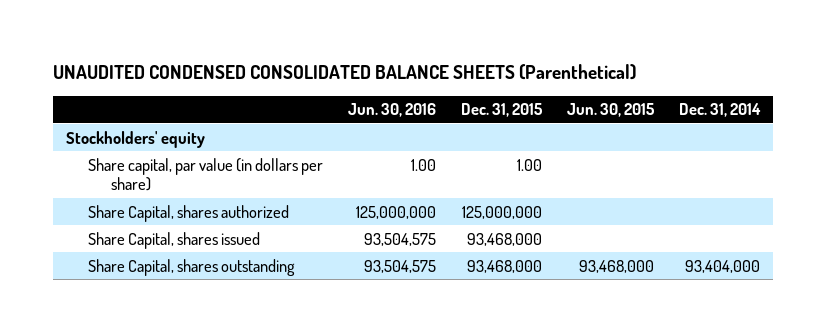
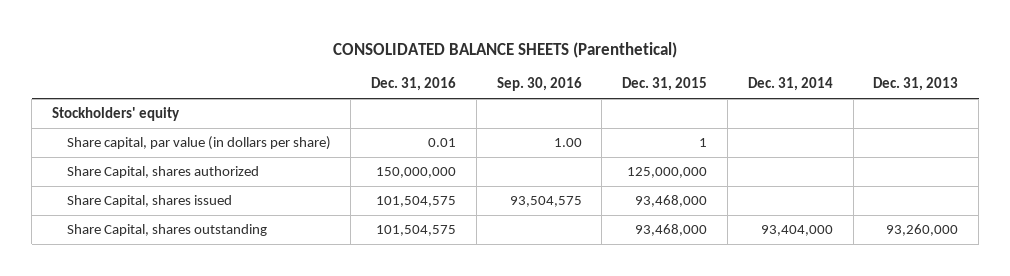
[53,64,637,81] UNAUDITED CONDENSED CONSOLIDATED BALANCE SHEETS (Parenthetical) -> [333,41,678,58] CONSOLIDATED BALANCE SHEETS (Parenthetical)
[348,103,437,118] Jun. 30, 2016 -> none
[567,103,656,118] Jun. 30, 2015 -> none
none -> [371,77,457,92] Dec. 31, 2016
none -> [496,77,582,92] Sep. 30, 2016
none -> [873,77,959,92] Dec. 31, 2013
[517,158,543,171] 1.00 -> [699,138,708,148] 1

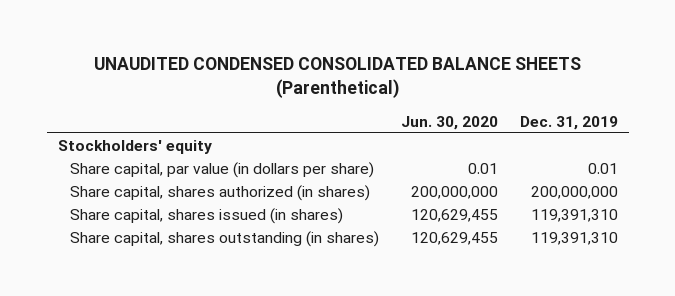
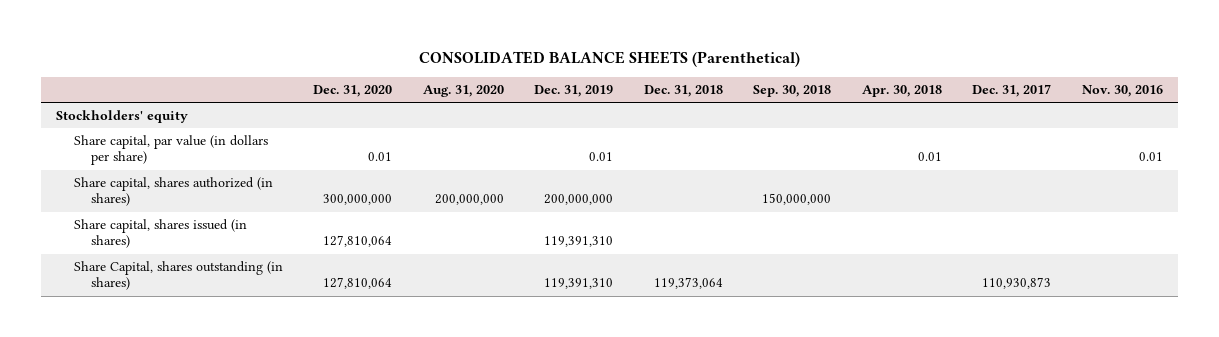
[93,57,581,99] UNAUDITED CONDENSED CONSOLIDATED BALANCE SHEETS (Parenthetical) -> [418,50,800,67] CONSOLIDATED BALANCE SHEETS (Parenthetical)
[400,115,498,130] Jun. 30, 2020 -> none
none -> [313,85,393,98] Dec. 31, 2020
none -> [422,85,504,98] Aug. 31, 2020
none -> [643,85,723,98] Dec. 31, 2018
none -> [753,85,832,98] Sep. 30, 2018
none -> [861,85,942,98] Apr. 30, 2018
none -> [972,84,1052,98] Dec. 31, 2017
none -> [1081,85,1163,98] Nov. 30, 2016
[69,230,379,247] Share capital, shares outstanding (in shares) -> [73,261,283,291] Share Capital, shares outstanding (in shares)

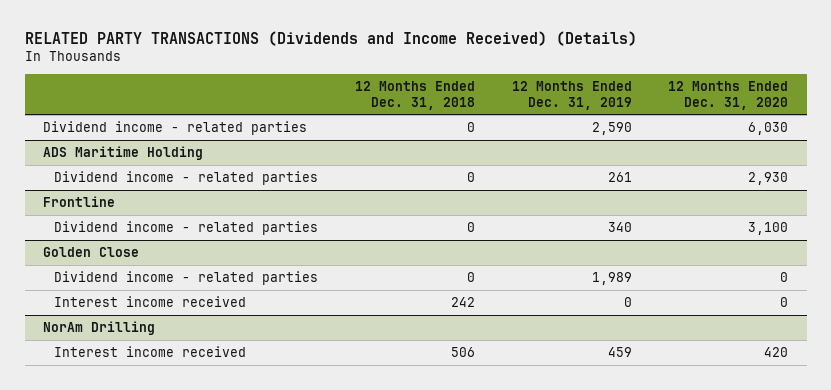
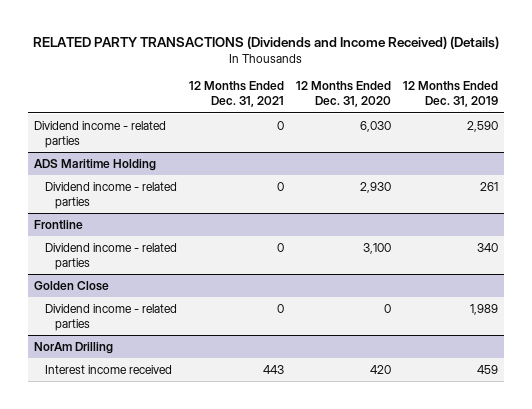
[354,80,475,110] 12 Months Ended Dec. 31, 2018 -> none
none -> [188,81,284,108] 12 Months Ended Dec. 31, 2021
[53,295,246,307] Interest income received -> none

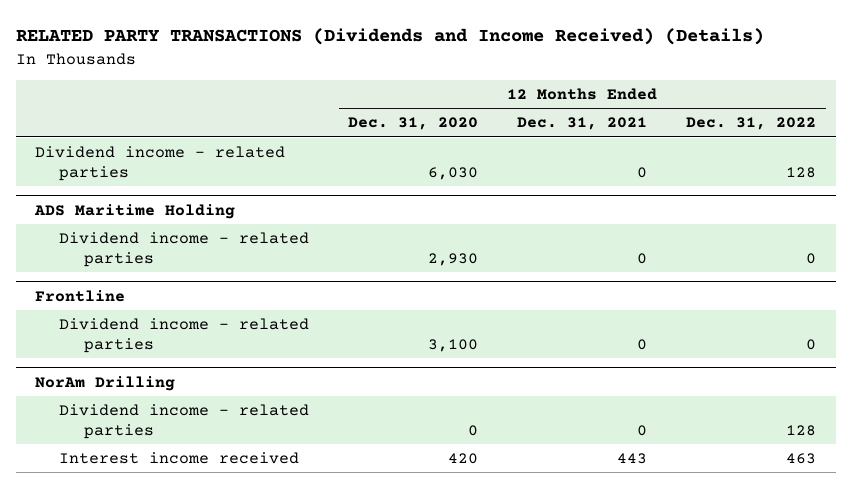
[402,81,498,108] 12 Months Ended Dec. 31, 2019 -> none
none -> [686,117,817,131] Dec. 31, 2022
[34,280,110,291] Golden Close -> none
[44,303,177,332] Dividend income - related parties -> none
none -> [59,403,310,439] Dividend income - related parties

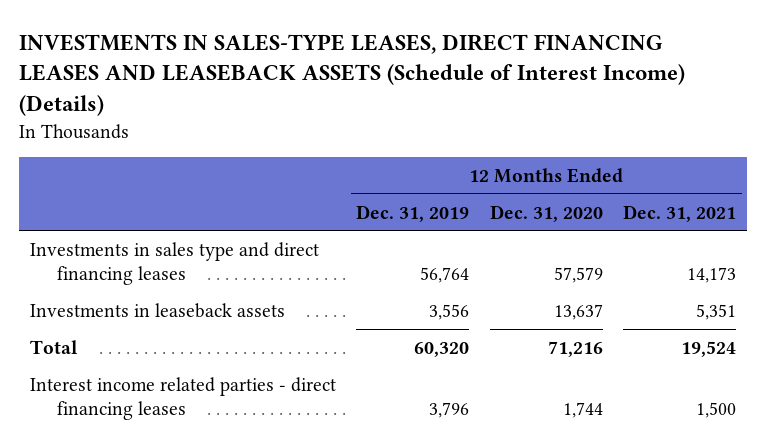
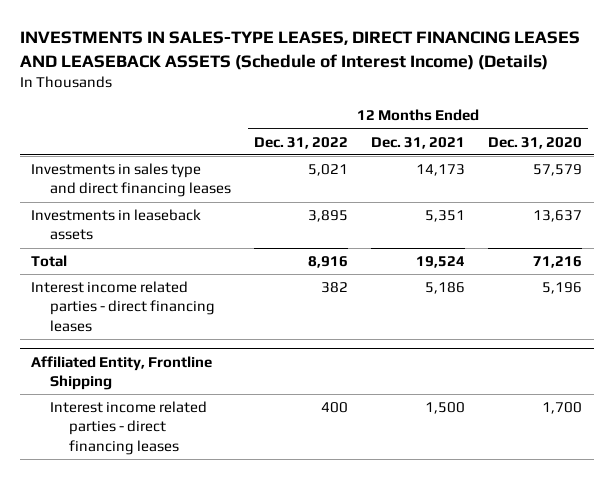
[356,204,470,222] Dec. 31, 2019 -> none
none -> [254,136,349,149] Dec. 31, 2022
[562,401,603,418] 1,744 -> [542,282,583,295] 5,196
[696,401,737,418] 1,500 -> [425,282,466,295] 5,186
none -> [31,355,213,391] Affiliated Entity, Frontline Shipping
none -> [50,401,208,455] Interest income related parties - direct financing leases

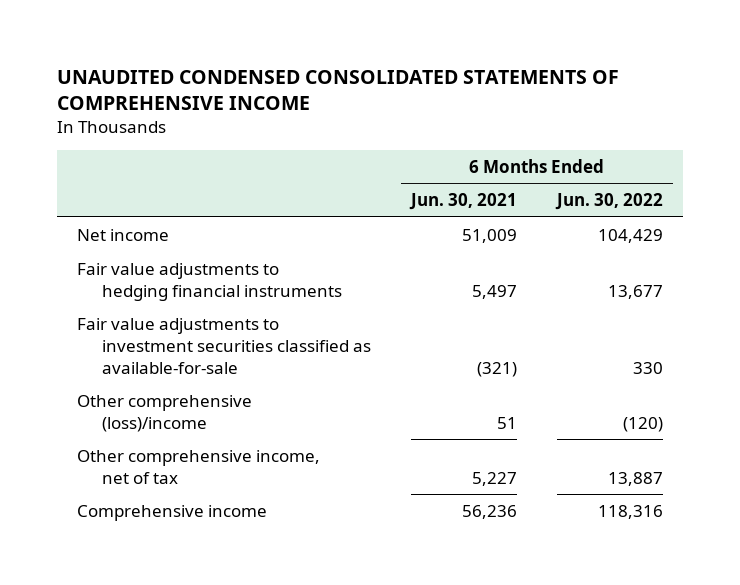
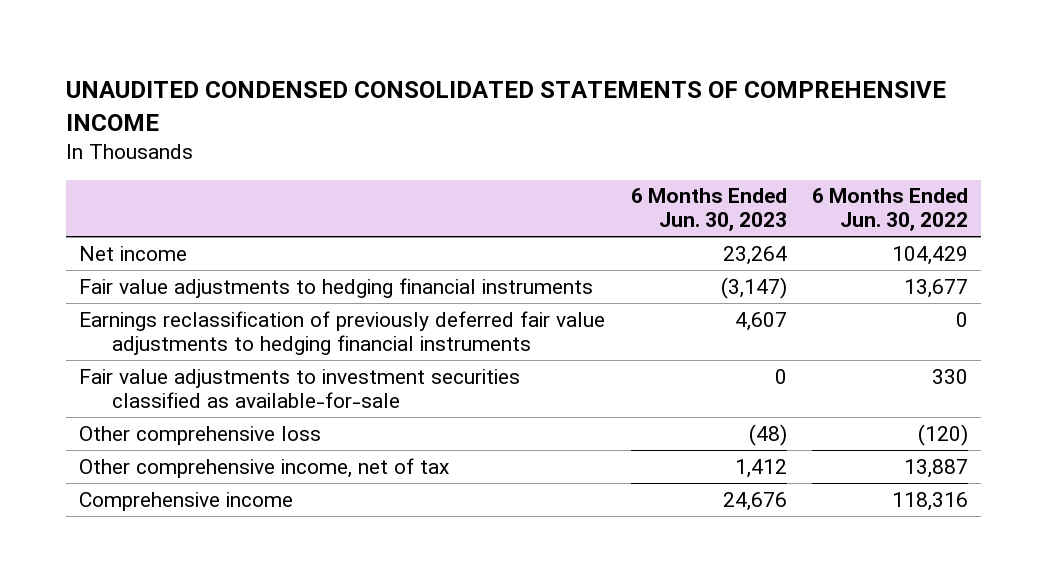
[408,193,517,211] Jun. 30, 2021 -> none
none -> [630,188,787,232] 6 Months Ended Jun. 30, 2023
none -> [78,310,605,355] Earnings reclassification of previously deferred fair value adjustments to hedging financial instruments
[77,394,253,432] Other comprehensive (loss)/income -> [78,425,321,445] Other comprehensive loss

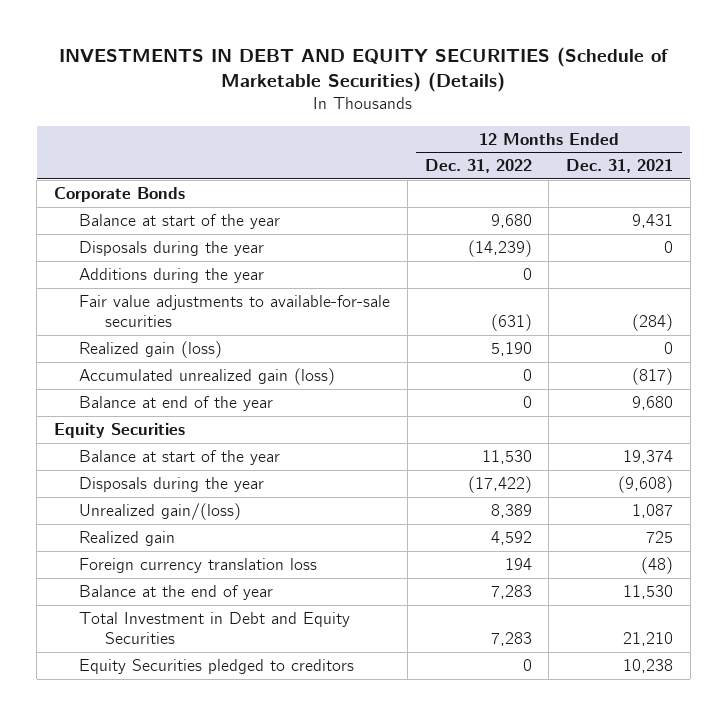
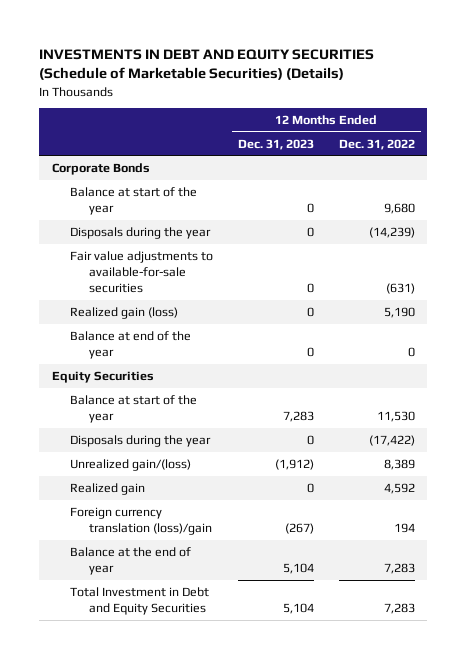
[566,159,674,174] Dec. 31, 2021 -> none
none -> [238,138,315,150] Dec. 31, 2023
[79,267,265,283] Additions during the year -> none
[79,367,336,385] Accumulated unrealized gain (loss) -> none
[79,557,318,573] Foreign currency translation loss -> [70,506,212,536] Foreign currency translation (loss)/gain
[79,658,355,674] Equity Securities pledged to creditors -> none

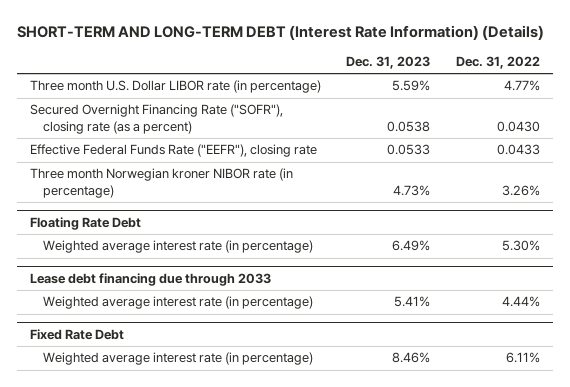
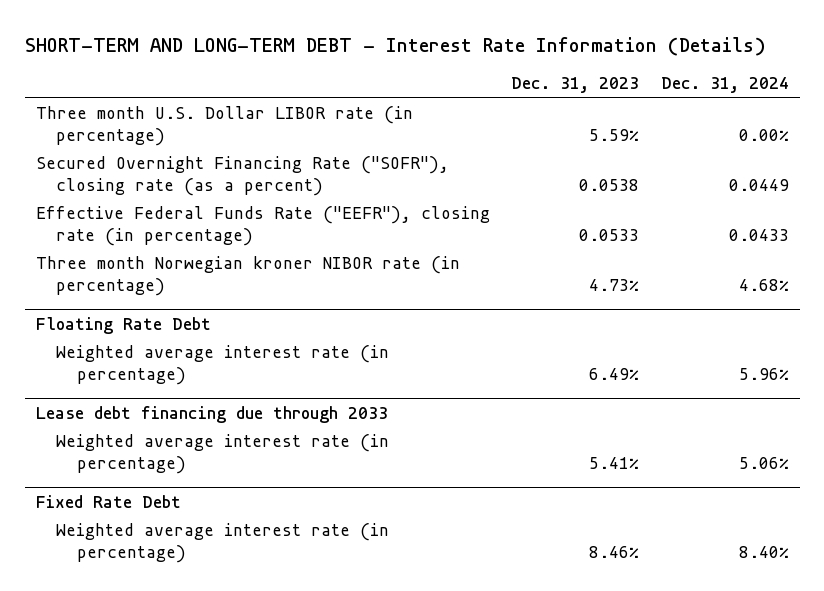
[16,24,544,40] SHORT-TERM AND LONG-TERM DEBT (Interest Rate Information) (Details) -> [24,36,766,56] SHORT-TERM AND LONG-TERM DEBT - Interest Rate Information (Details)
[456,56,541,70] Dec. 31, 2022 -> none
none -> [660,77,789,94] Dec. 31, 2024
[29,144,317,158] Effective Federal Funds Rate ("EEFR"), closing rate -> [35,206,490,246] Effective Federal Funds Rate ("EEFR"), closing rate (in percentage)

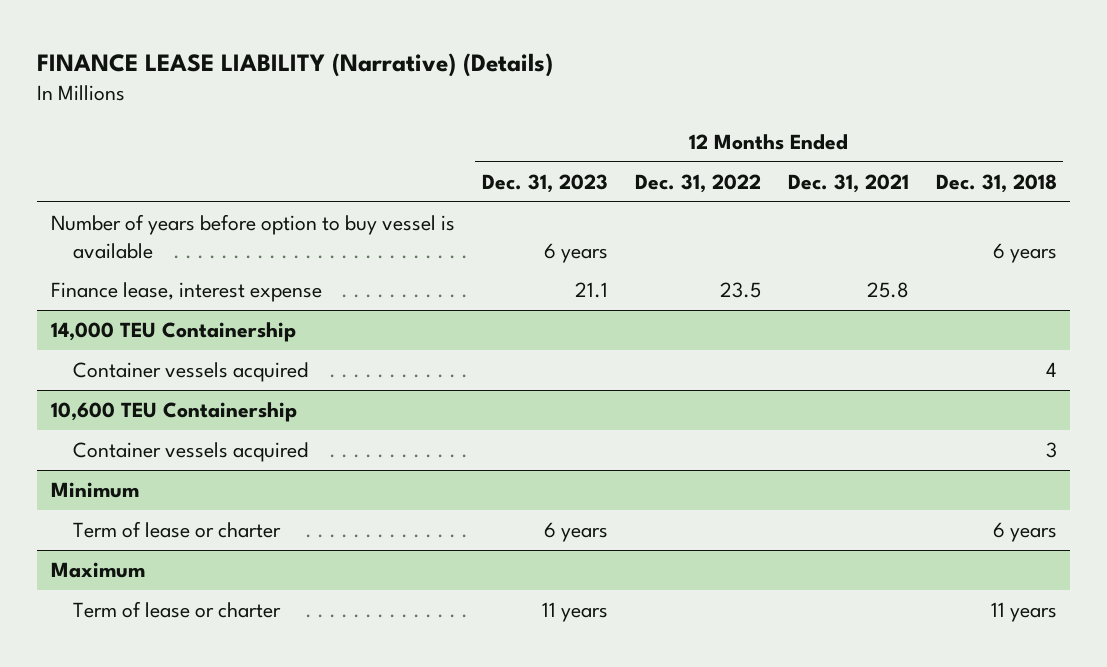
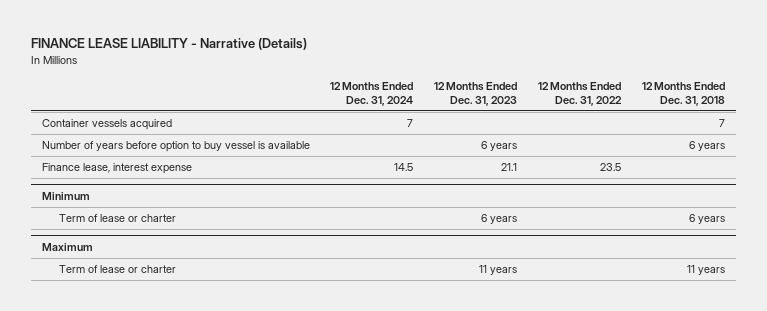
[37,52,554,77] FINANCE LEASE LIABILITY (Narrative) (Details) -> [31,38,308,51] FINANCE LEASE LIABILITY - Narrative (Details)
[787,174,909,194] Dec. 31, 2021 -> none
none -> [330,82,414,106] 12 Months Ended Dec. 31, 2024
none -> [41,119,172,131] Container vessels acquired
[50,322,296,343] 14,000 TEU Containership -> none
[72,362,308,383] Container vessels acquired -> none
[50,402,297,423] 10,600 TEU Containership -> none
[72,442,308,463] Container vessels acquired -> none

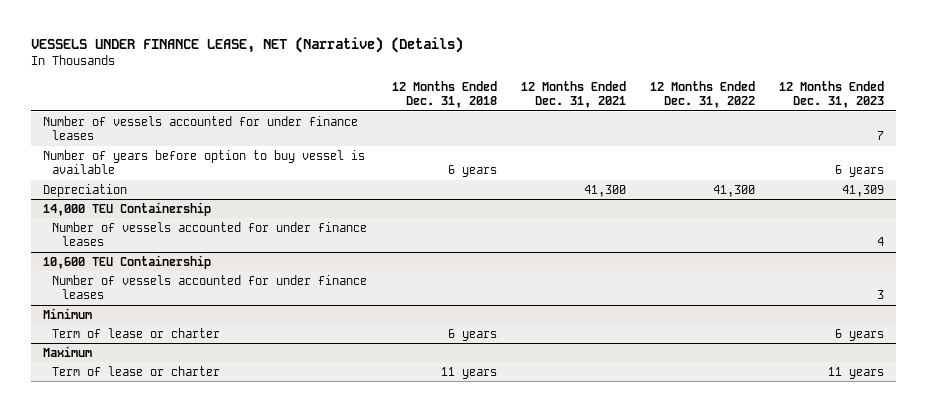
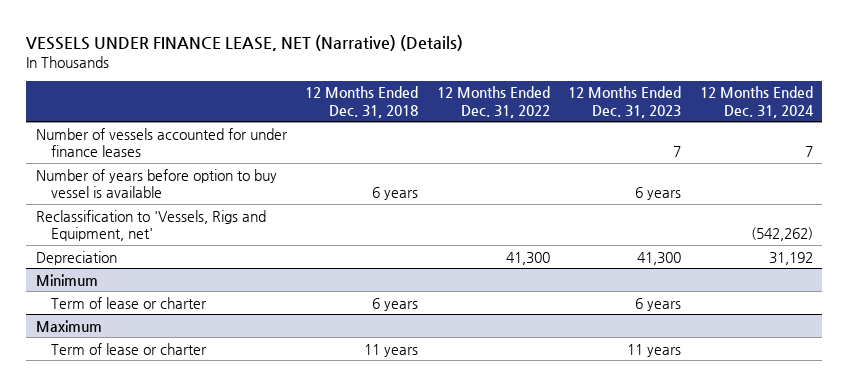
[520,81,626,109] 12 Months Ended Dec. 31, 2021 -> none
none -> [699,86,814,118] 12 Months Ended Dec. 31, 2024
[42,201,211,216] 14,000 TEU Containership -> none
[52,221,368,247] Number of vessels accounted for under finance leases -> none
[42,254,211,269] 10,600 TEU Containership -> none
[52,274,368,300] Number of vessels accounted for under finance leases -> none
none -> [35,209,266,241] Reclassification to 'Vessels, Rigs and Equipment, net'
[842,184,885,197] 41,309 -> [637,251,682,265] 41,300

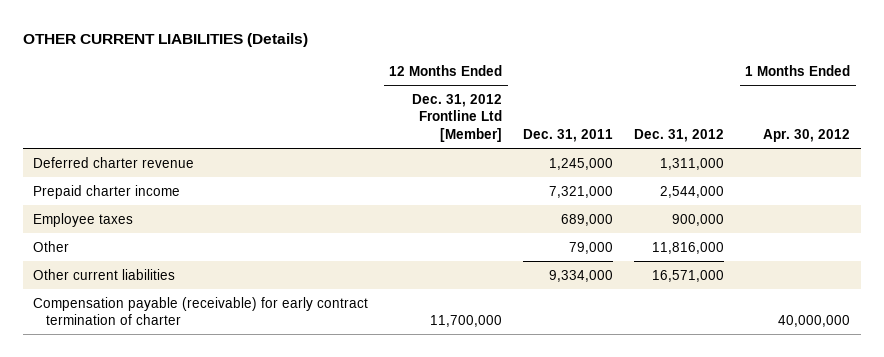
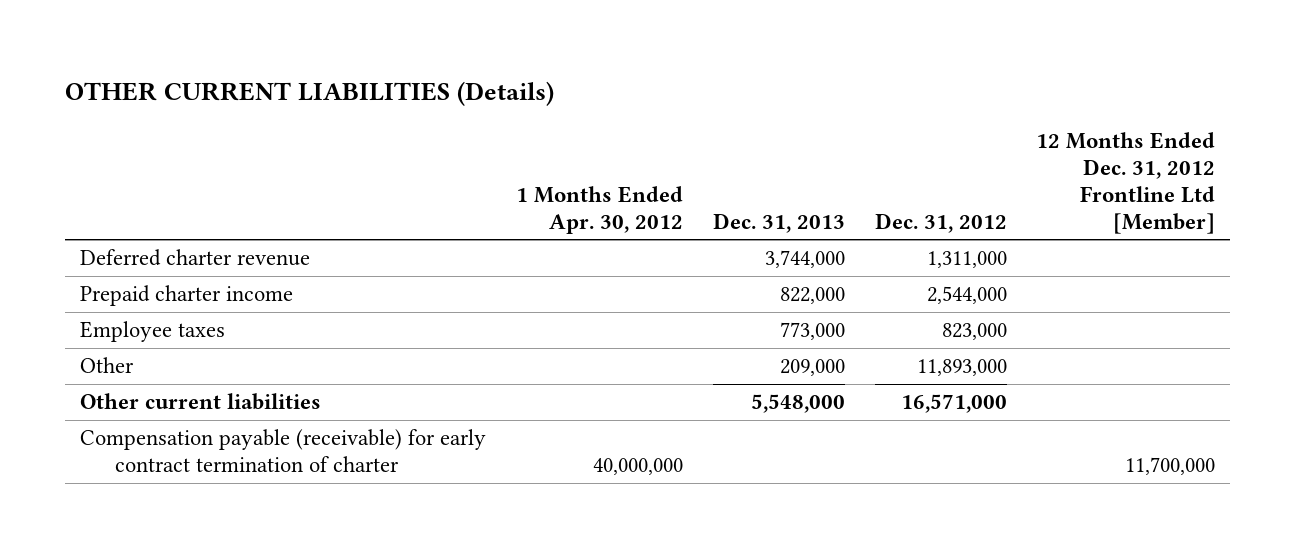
[523,128,614,142] Dec. 31, 2011 -> none
none -> [712,212,845,233] Dec. 31, 2013
[672,213,725,226] 900,000 -> [941,323,1007,341] 823,000
[652,241,725,254] 11,816,000 -> [916,359,1007,377] 11,893,000

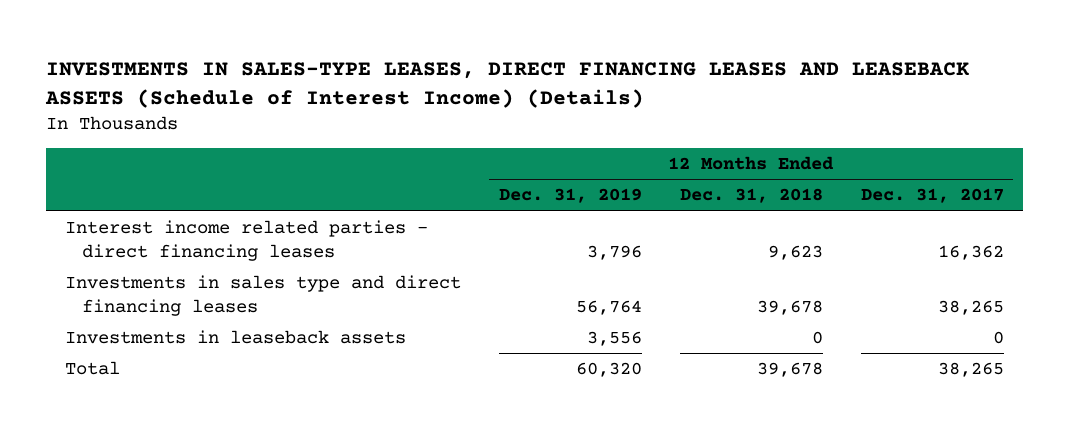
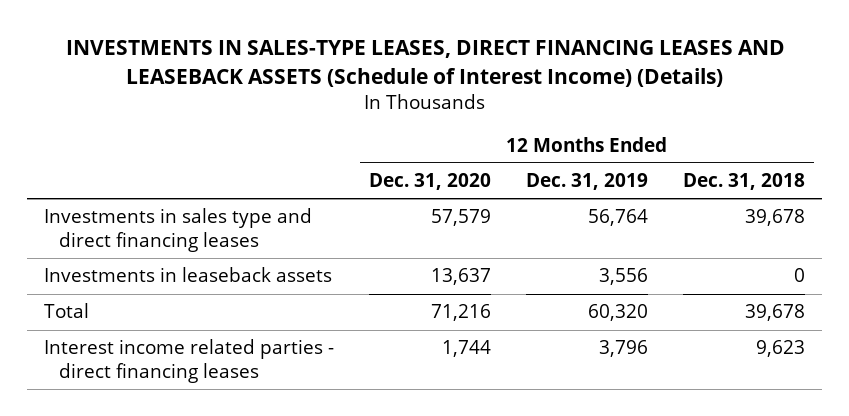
[860,188,1004,204] Dec. 31, 2017 -> none
none -> [369,173,492,191] Dec. 31, 2020
[64,220,428,261] Interest income related parties - direct financing leases -> [44,339,335,384] Interest income related parties - direct financing leases

